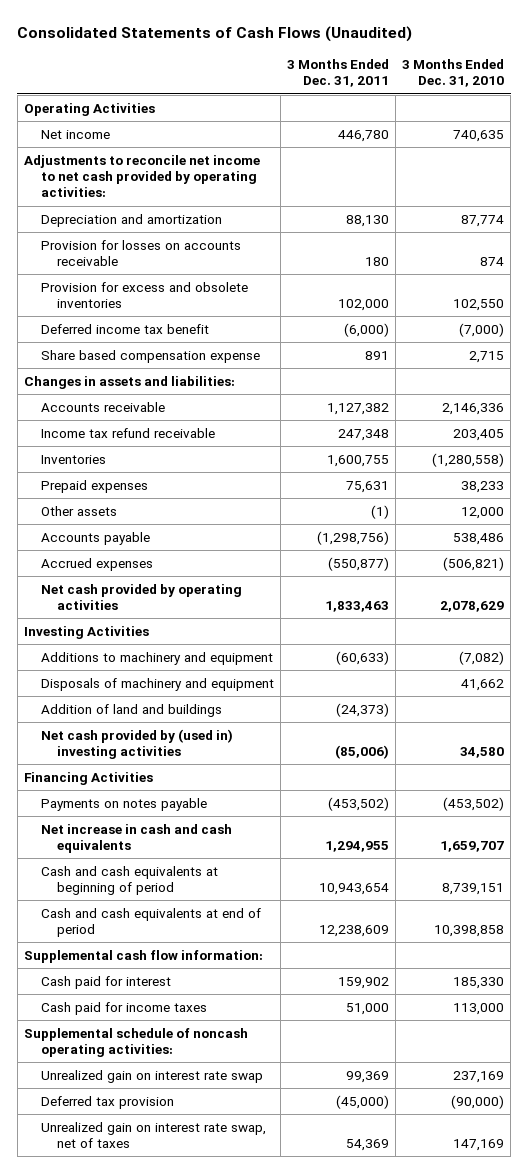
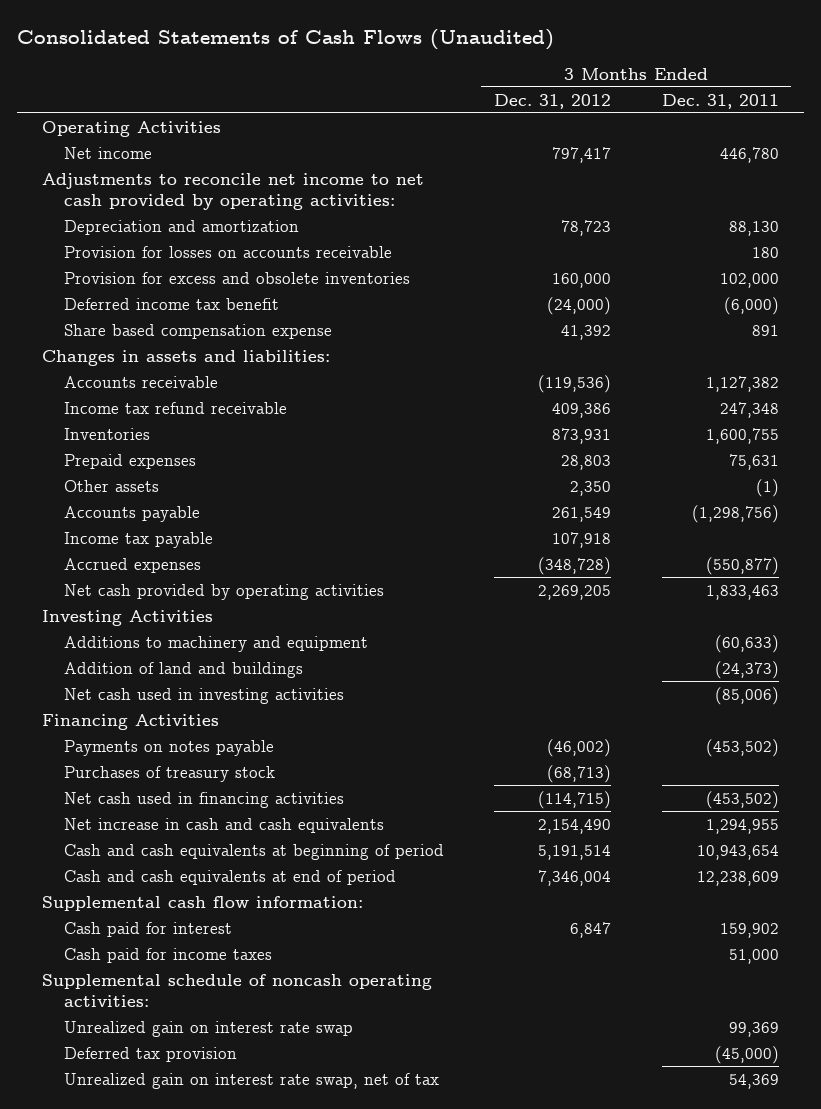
[402,59,505,88] 3 Months Ended Dec. 31, 2010 -> none
none -> [494,93,612,109] Dec. 31, 2012
none -> [63,531,213,548] Income tax payable
[40,677,274,691] Disposals of machinery and equipment -> none
[40,728,233,760] Net cash provided by (used in) investing activities -> [63,687,344,704] Net cash used in investing activities
none -> [63,765,275,782] Purchases of treasury stock
none -> [63,791,344,808] Net cash used in financing activities
[40,1121,266,1149] Unrealized gain on interest rate swap, net of taxes -> [63,1072,439,1089] Unrealized gain on interest rate swap, net of tax

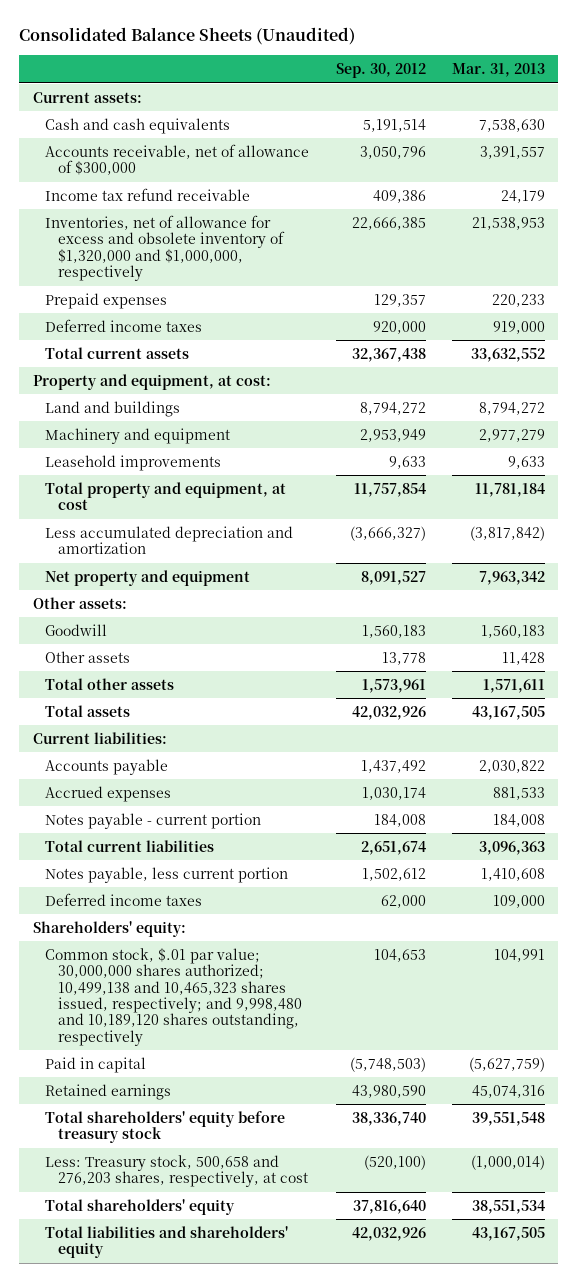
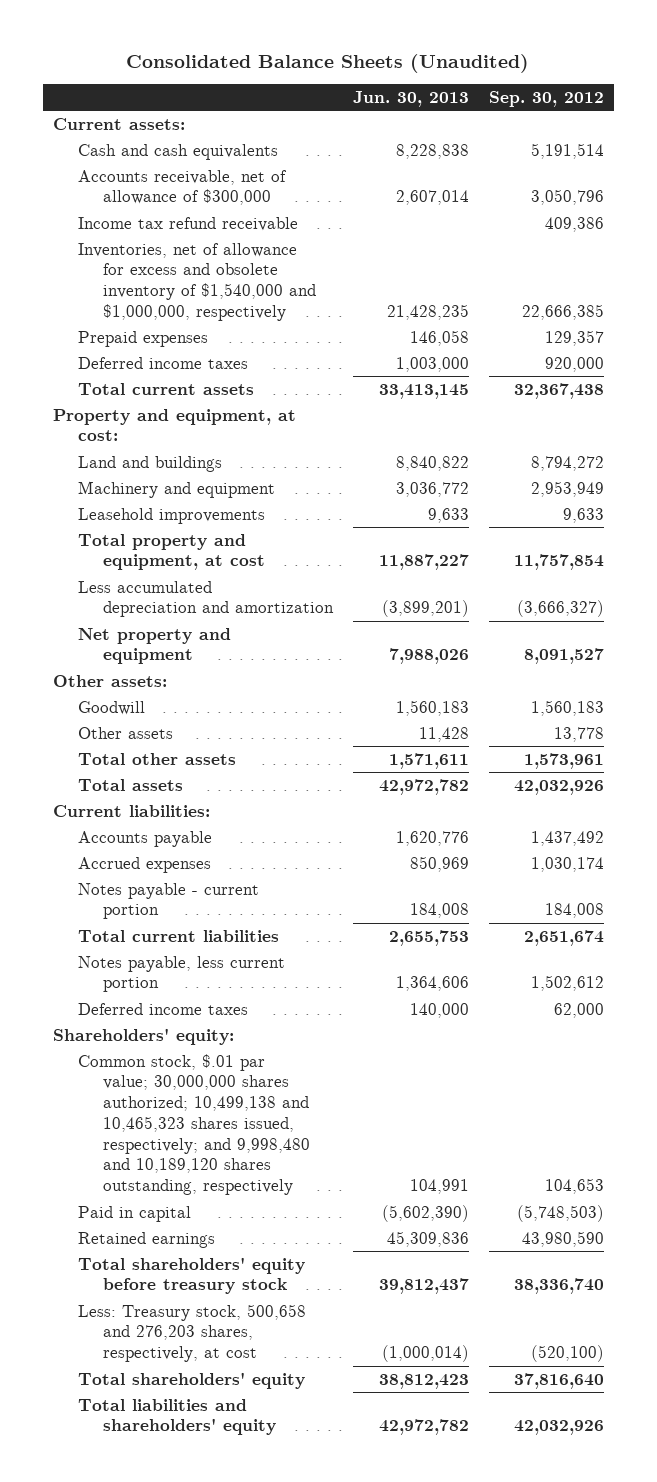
[452,62,546,77] Mar. 31, 2013 -> none
none -> [352,90,469,107] Jun. 30, 2013
[45,214,286,281] Inventories, net of allowance for excess and obsolete inventory of $1,320,000 and $1,000,000, respectively -> [77,242,316,321] Inventories, net of allowance for excess and obsolete inventory of $1,540,000 and $1,000,000, respectively

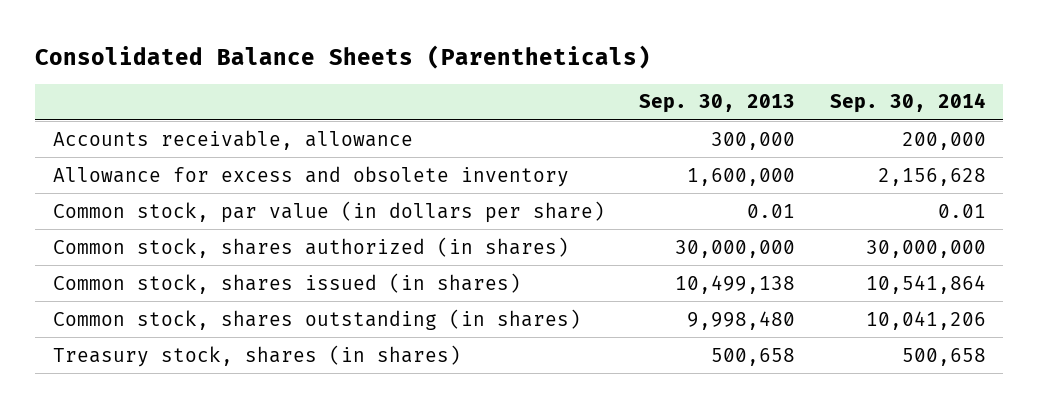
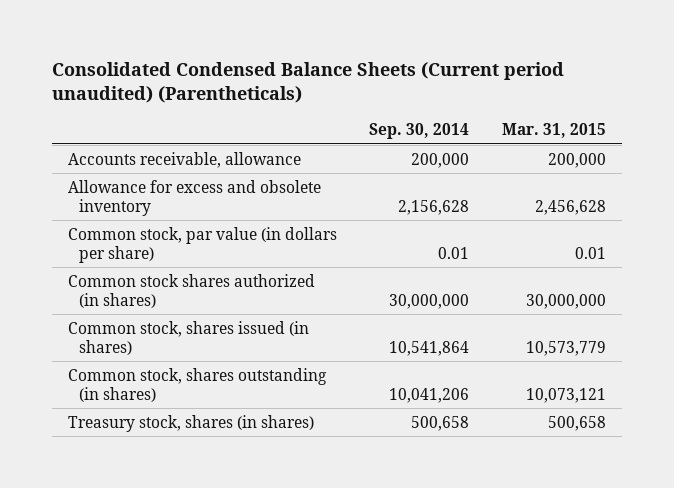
[35,44,652,69] Consolidated Balance Sheets (Parentheticals) -> [52,62,565,104] Consolidated Condensed Balance Sheets (Current period unaudited) (Parentheticals)
[639,94,796,114] Sep. 30, 2013 -> none
none -> [501,123,606,139] Mar. 31, 2015
[52,236,569,258] Common stock, shares authorized (in shares) -> [68,273,316,308] Common stock shares authorized (in shares)

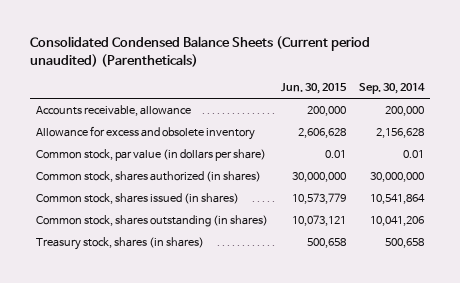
[501,123,606,139] Mar. 31, 2015 -> none
none -> [280,83,347,95] Jun. 30, 2015
[68,273,316,308] Common stock shares authorized (in shares) -> [36,171,262,183] Common stock, shares authorized (in shares)

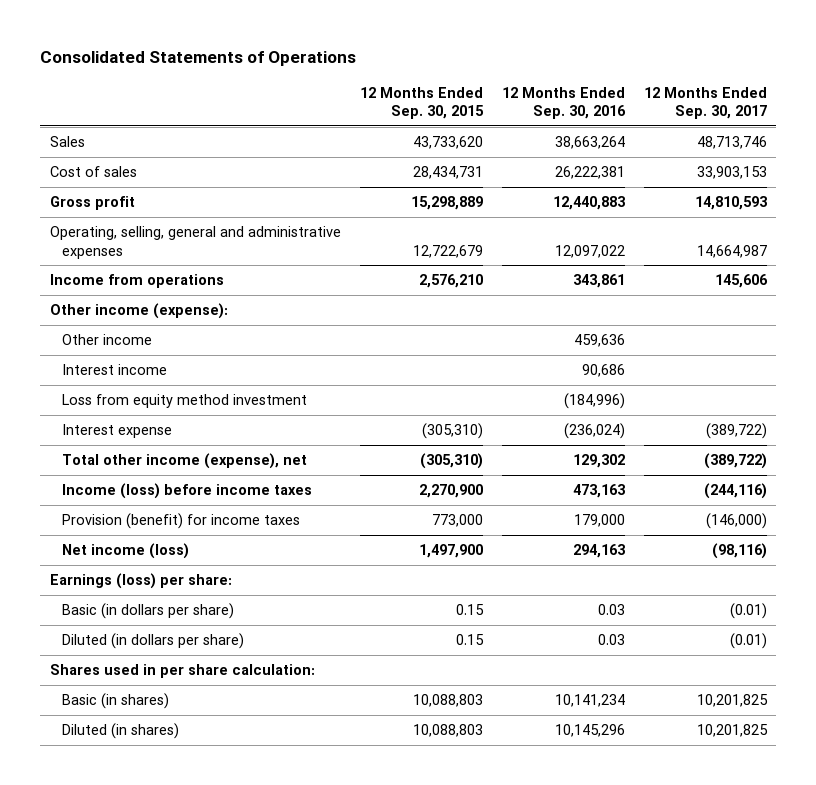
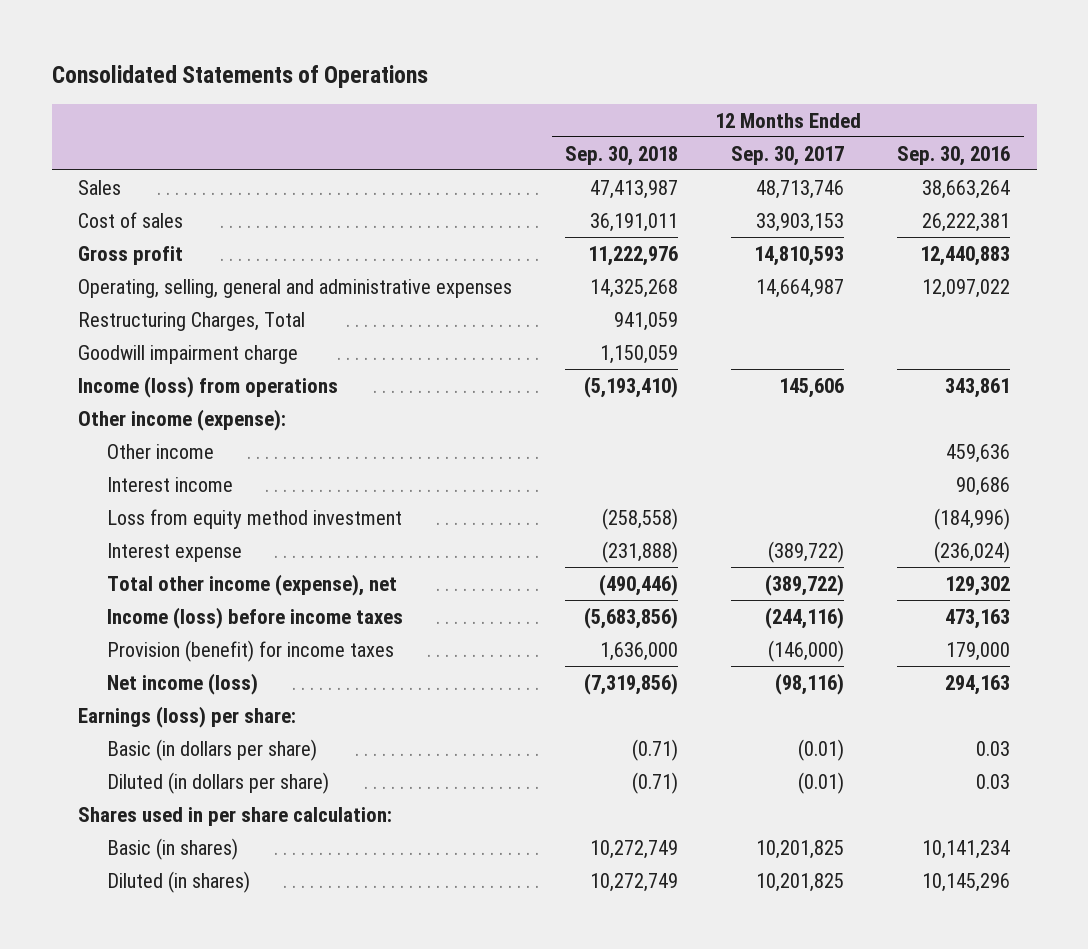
[359,86,484,120] 12 Months Ended Sep. 30, 2015 -> none
none -> [565,145,679,166] Sep. 30, 2018
none -> [78,311,306,331] Restructuring Charges, Total
none -> [78,344,299,364] Goodwill impairment charge
[49,274,224,289] Income from operations -> [78,375,339,398] Income (loss) from operations

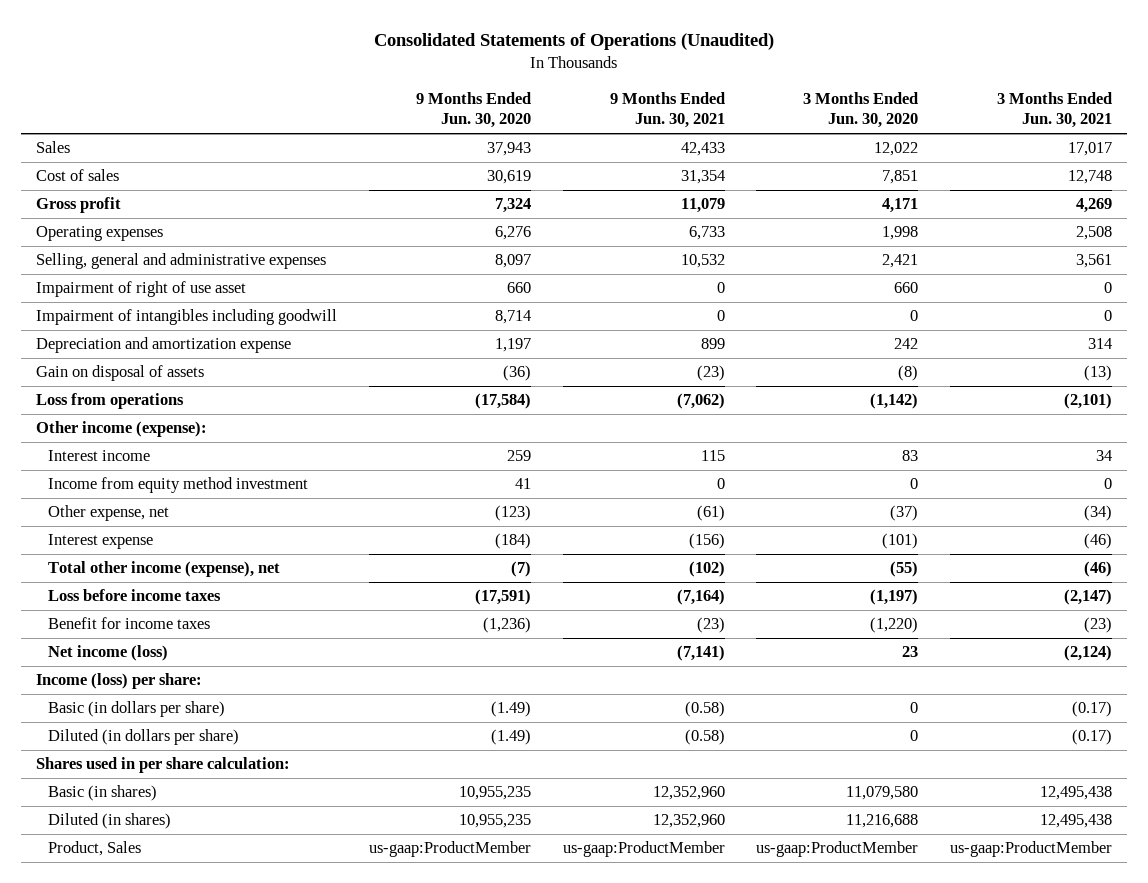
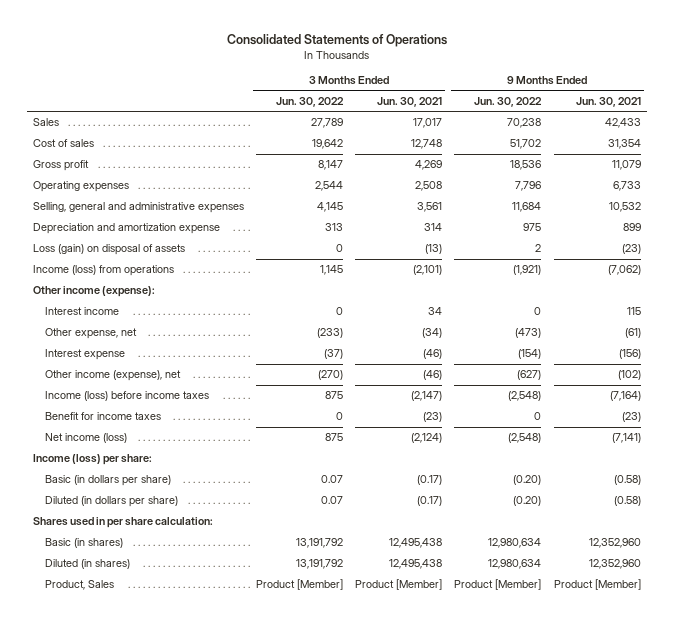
[374,32,775,50] Consolidated Statements of Operations (Unaudited) -> [226,34,447,48] Consolidated Statements of Operations
[415,91,531,129] 9 Months Ended Jun. 30, 2020 -> none
[803,91,919,129] 3 Months Ended Jun. 30, 2020 -> none
none -> [276,97,345,108] Jun. 30, 2022
none -> [474,97,543,108] Jun. 30, 2022
[36,281,247,298] Impairment of right of use asset -> none
[36,309,338,326] Impairment of intangibles including goodwill -> none
[36,365,205,382] Gain on disposal of assets -> [33,244,186,256] Loss (gain) on disposal of assets
[36,393,185,410] Loss from operations -> [33,265,175,277] Income (loss) from operations
[48,477,309,494] Income from equity method investment -> none
[48,561,281,578] Total other income (expense), net -> [45,370,182,382] Other income (expense), net
[48,589,222,602] Loss before income taxes -> [45,391,210,402] Income (loss) before income taxes
[562,841,725,858] us-gaap:ProductMember -> [553,579,641,591] Product [Member]
[949,841,1112,858] us-gaap:ProductMember -> [355,579,443,591] Product [Member]

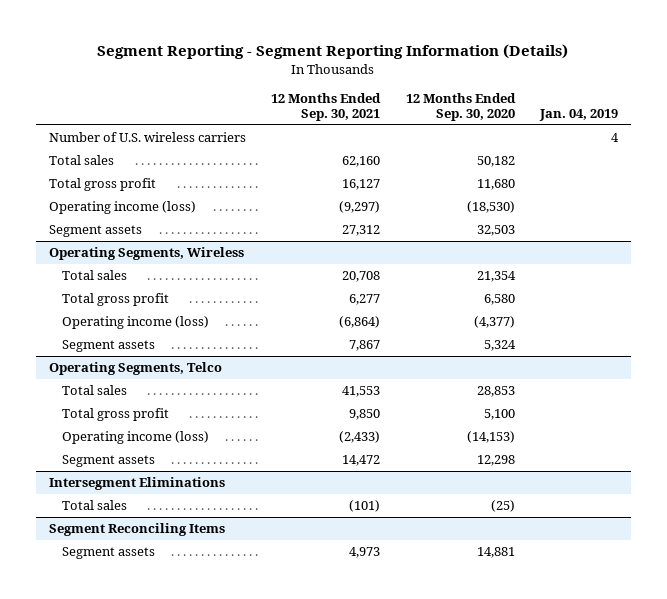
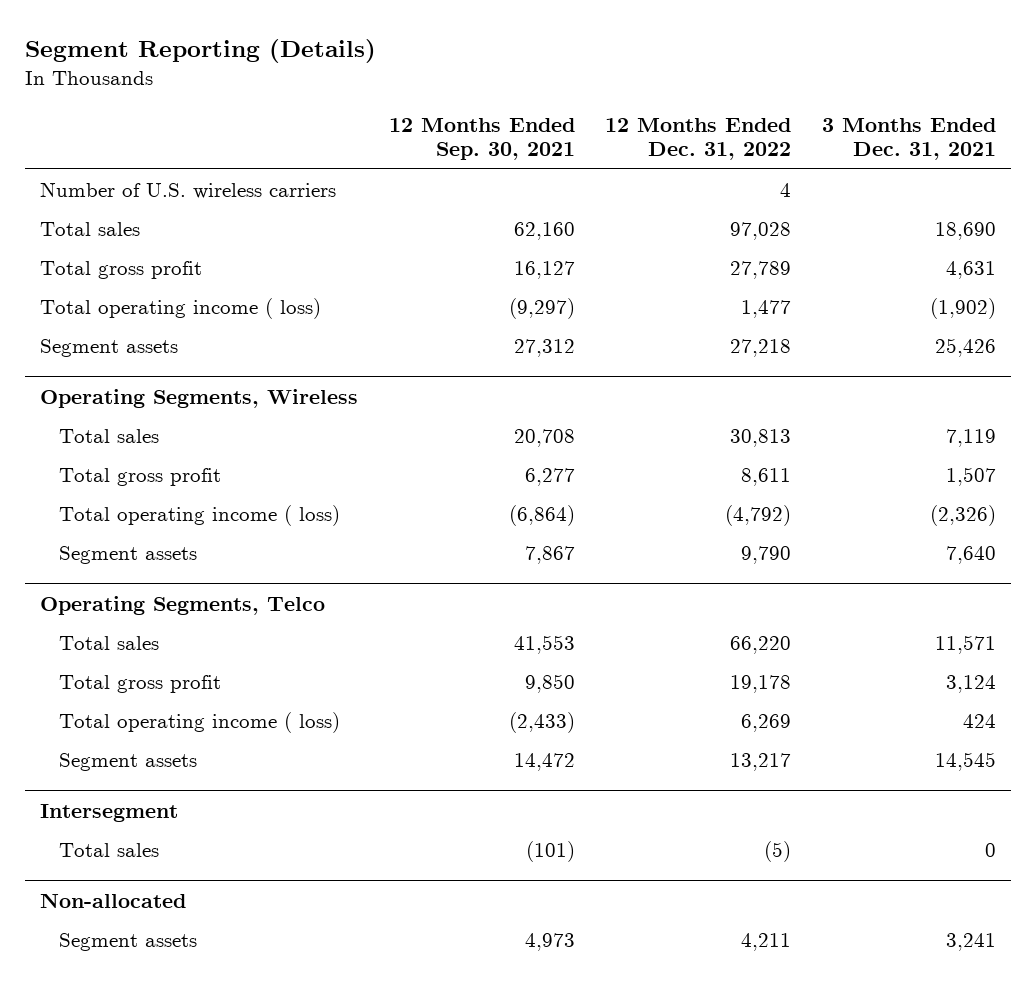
[97,44,569,60] Segment Reporting - Segment Reporting Information (Details) -> [25,38,377,63] Segment Reporting (Details)
[405,92,516,122] 12 Months Ended Sep. 30, 2020 -> none
[539,109,619,122] Jan. 04, 2019 -> none
none -> [605,117,792,160] 12 Months Ended Dec. 31, 2022
none -> [821,117,996,160] 3 Months Ended Dec. 31, 2021
[48,201,196,215] Operating income (loss) -> [40,297,322,319] Total operating income ( loss)
[61,316,209,330] Operating income (loss) -> [58,504,340,526] Total operating income ( loss)
[61,431,209,445] Operating income (loss) -> [58,711,340,733] Total operating income ( loss)
[48,477,225,491] Intersegment Eliminations -> [40,803,179,822] Intersegment
[48,523,225,537] Segment Reconciling Items -> [40,892,187,908] Non-allocated

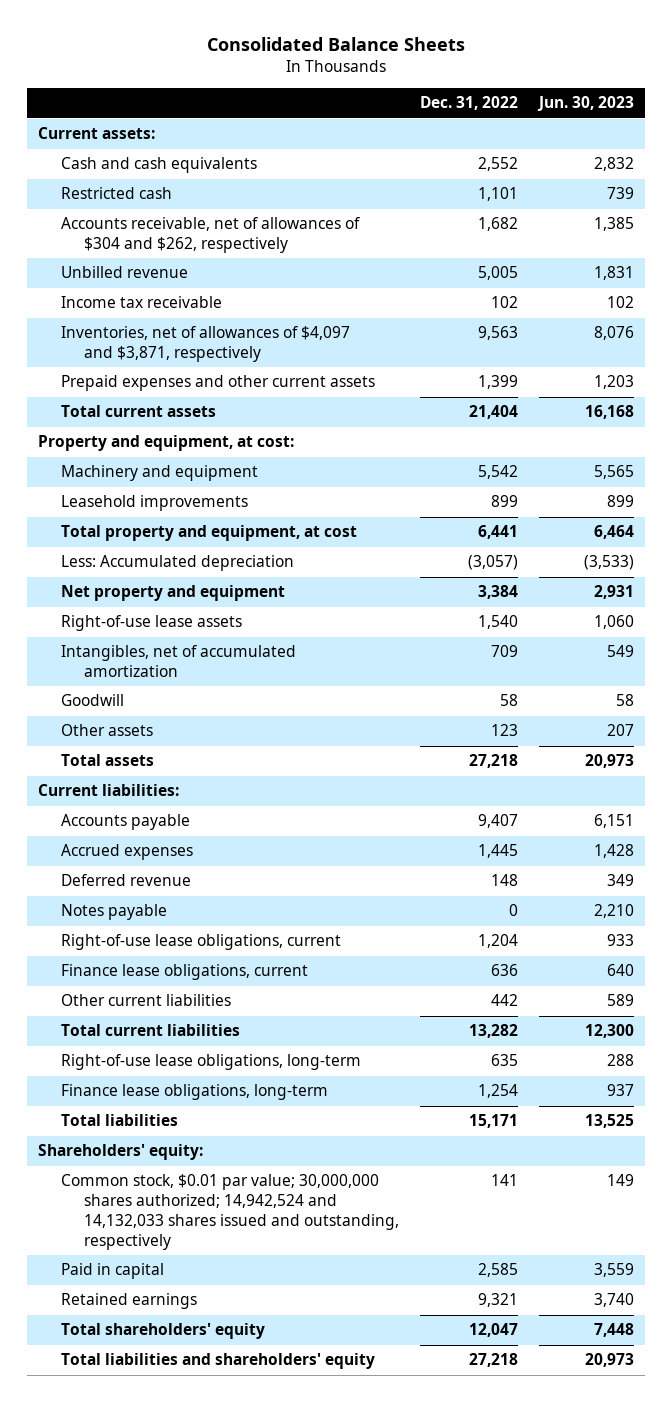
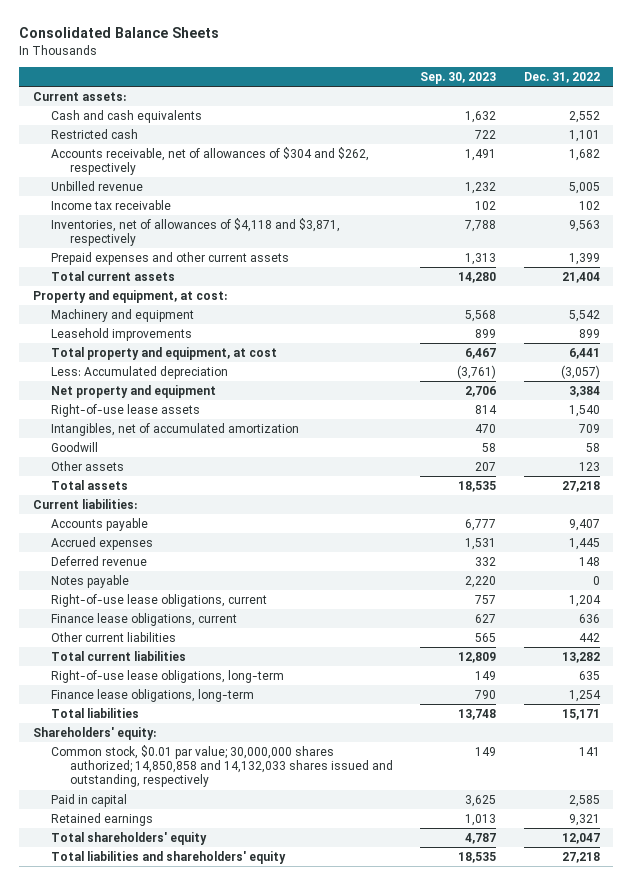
[537,96,635,112] Jun. 30, 2023 -> none
none -> [420,72,497,85] Sep. 30, 2023
[60,326,350,363] Inventories, net of allowances of $4,097 and $3,871, respectively -> [51,217,341,247] Inventories, net of allowances of $4,118 and $3,871, respectively
[60,1174,399,1250] Common stock, $0.01 par value; 30,000,000 shares authorized; 14,942,524 and 14,132,033 shares issued and outstanding, respectively -> [51,744,393,788] Common stock, $0.01 par value; 30,000,000 shares authorized; 14,850,858 and 14,132,033 shares issued and outstanding, respectively

